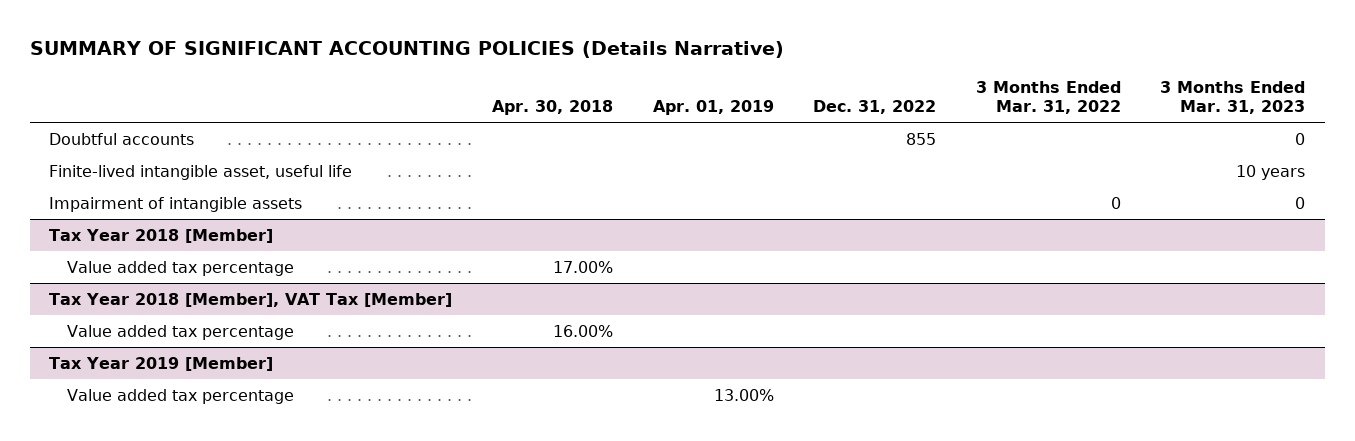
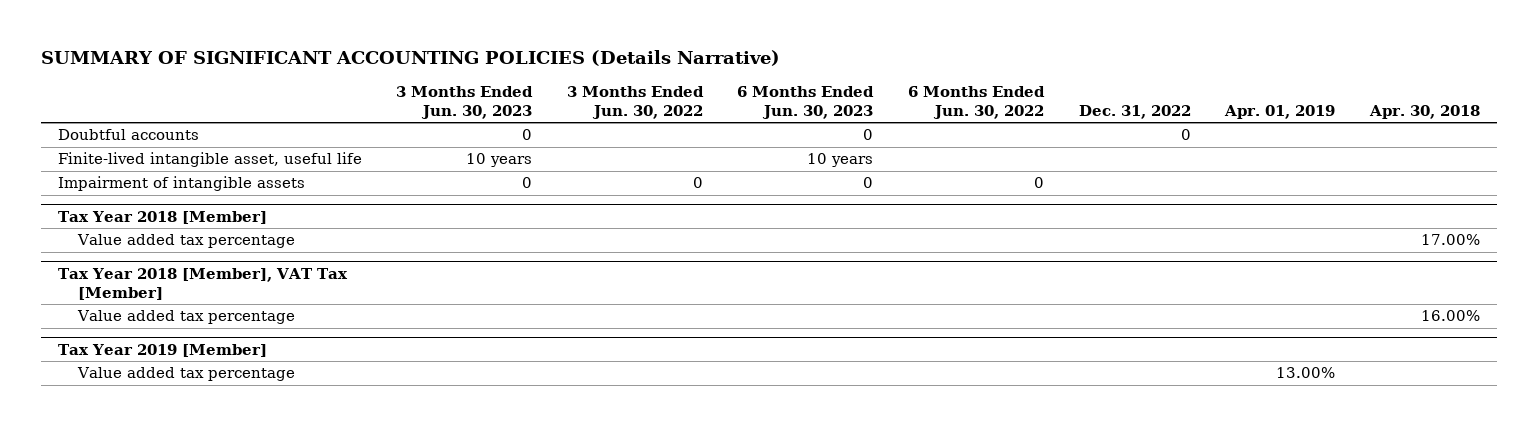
[975,80,1121,115] 3 Months Ended Mar. 31, 2022 -> none
[1160,80,1306,115] 3 Months Ended Mar. 31, 2023 -> none
none -> [396,85,534,119] 3 Months Ended Jun. 30, 2023
none -> [566,85,704,119] 3 Months Ended Jun. 30, 2022
none -> [737,85,875,119] 6 Months Ended Jun. 30, 2023
none -> [908,85,1046,119] 6 Months Ended Jun. 30, 2022
[906,132,937,145] 855 -> [1180,129,1191,141] 0

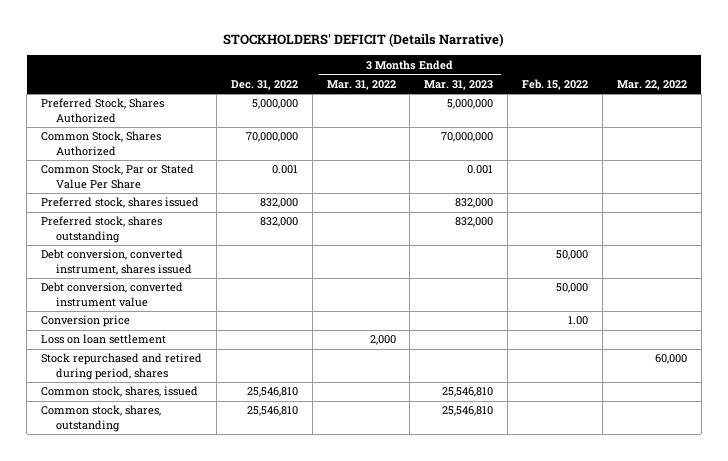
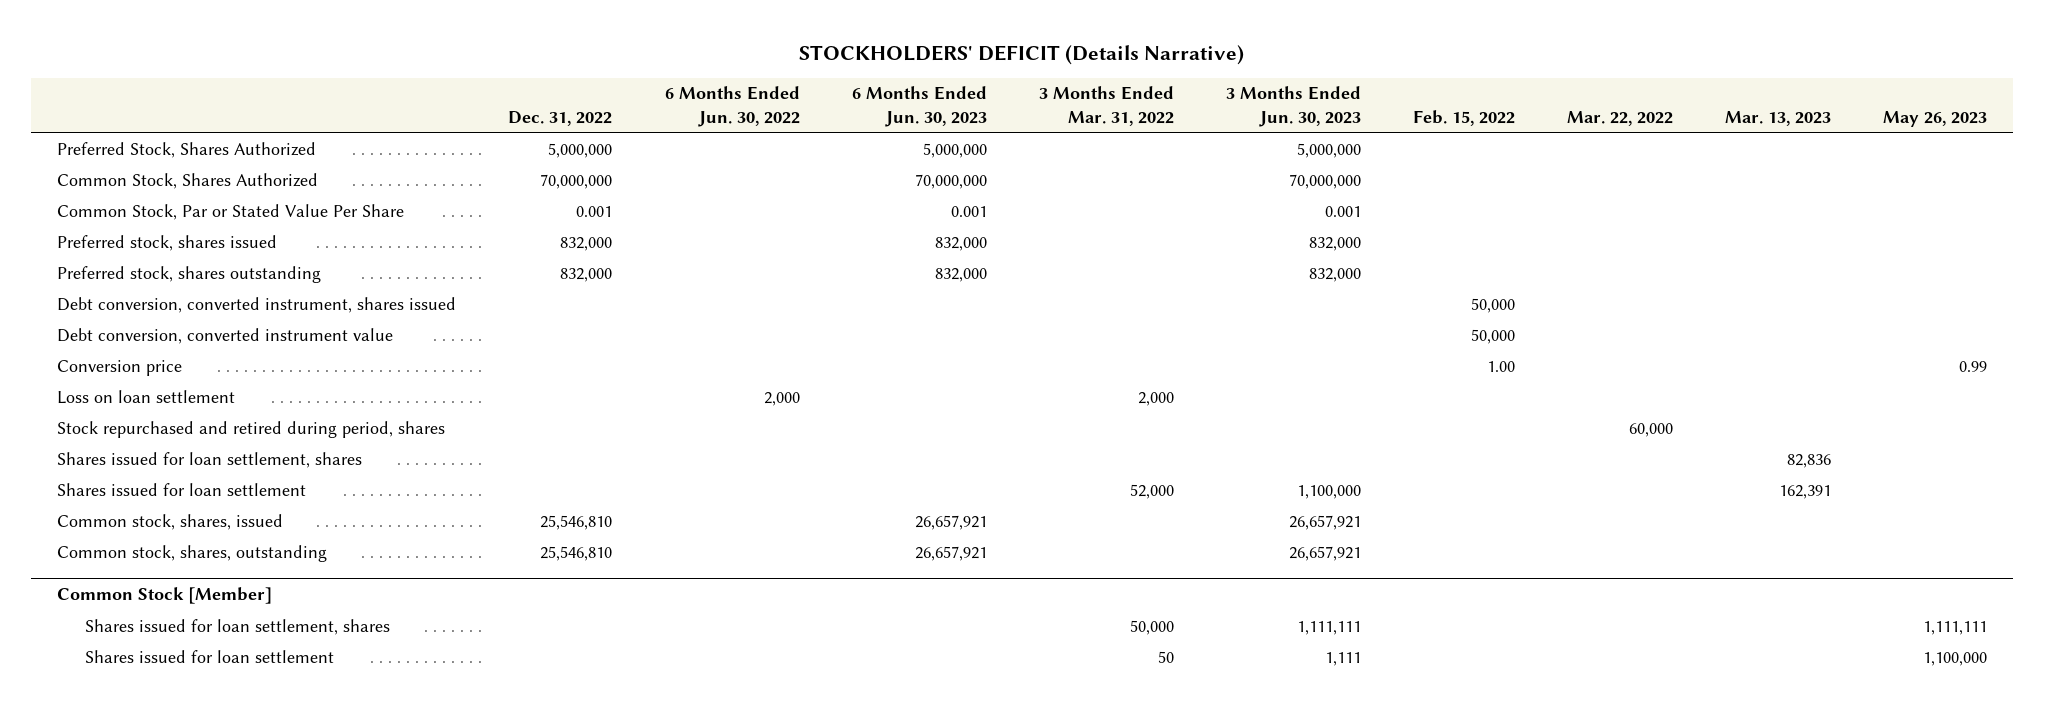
[424,79,494,90] Mar. 31, 2023 -> none
none -> [664,86,800,127] 6 Months Ended Jun. 30, 2022
none -> [851,86,987,127] 6 Months Ended Jun. 30, 2023
none -> [1225,86,1361,127] 3 Months Ended Jun. 30, 2023
none -> [1725,110,1832,126] Mar. 13, 2023
none -> [1883,110,1988,127] May 26, 2023
none -> [57,451,363,468] Shares issued for loan settlement, shares
none -> [57,482,307,496] Shares issued for loan settlement
none -> [57,587,273,605] Common Stock [Member]
none -> [84,618,390,635] Shares issued for loan settlement, shares
none -> [84,649,334,663] Shares issued for loan settlement

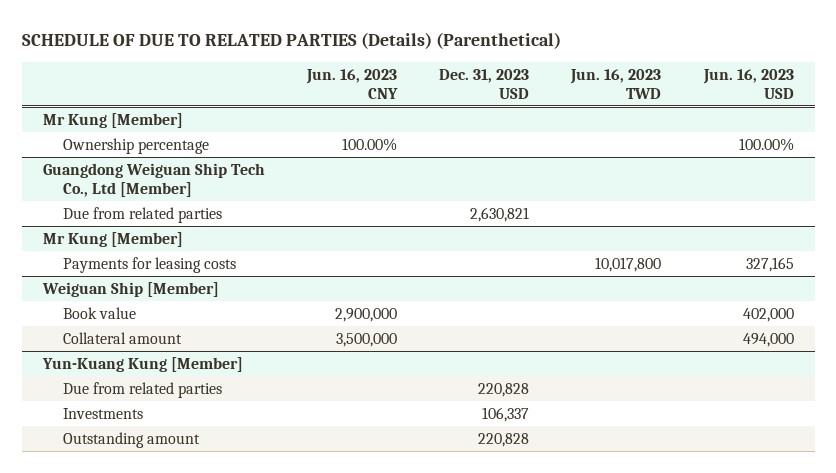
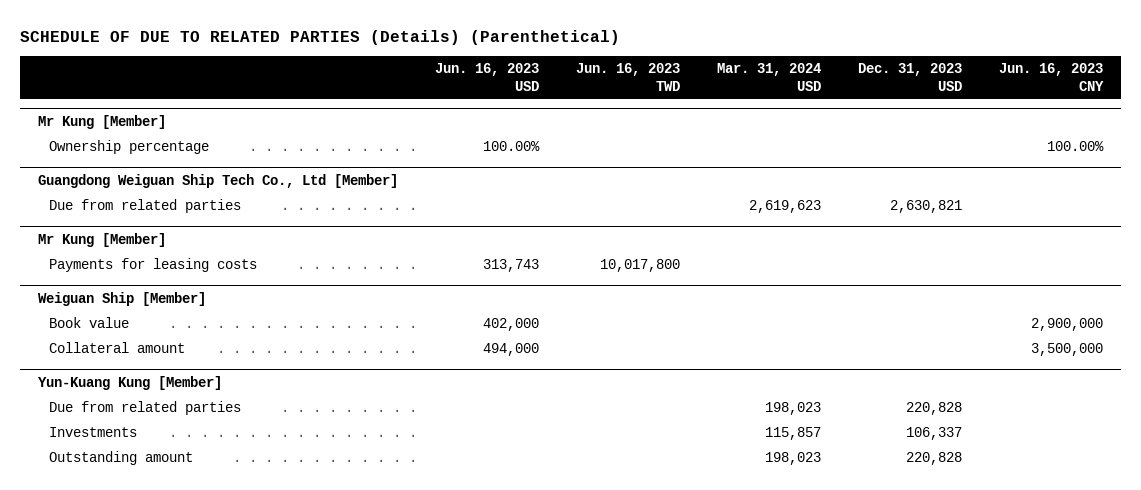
none -> [717,62,822,91] Mar. 31, 2024 USD
[745,256,794,272] 327,165 -> [483,259,540,273] 313,743

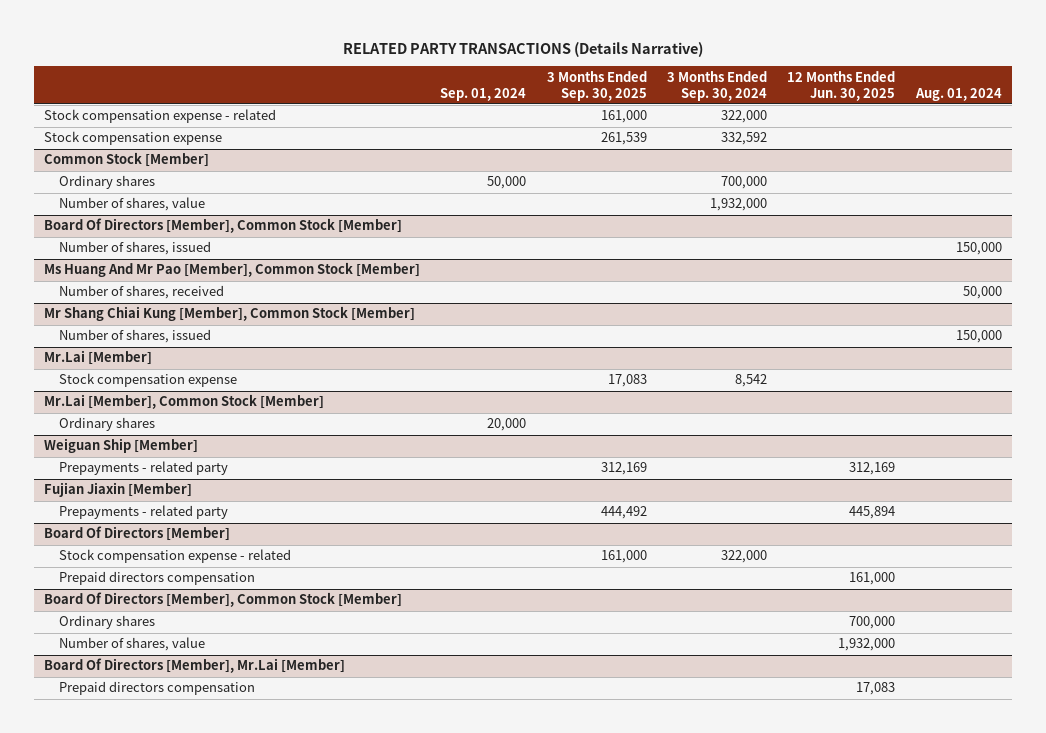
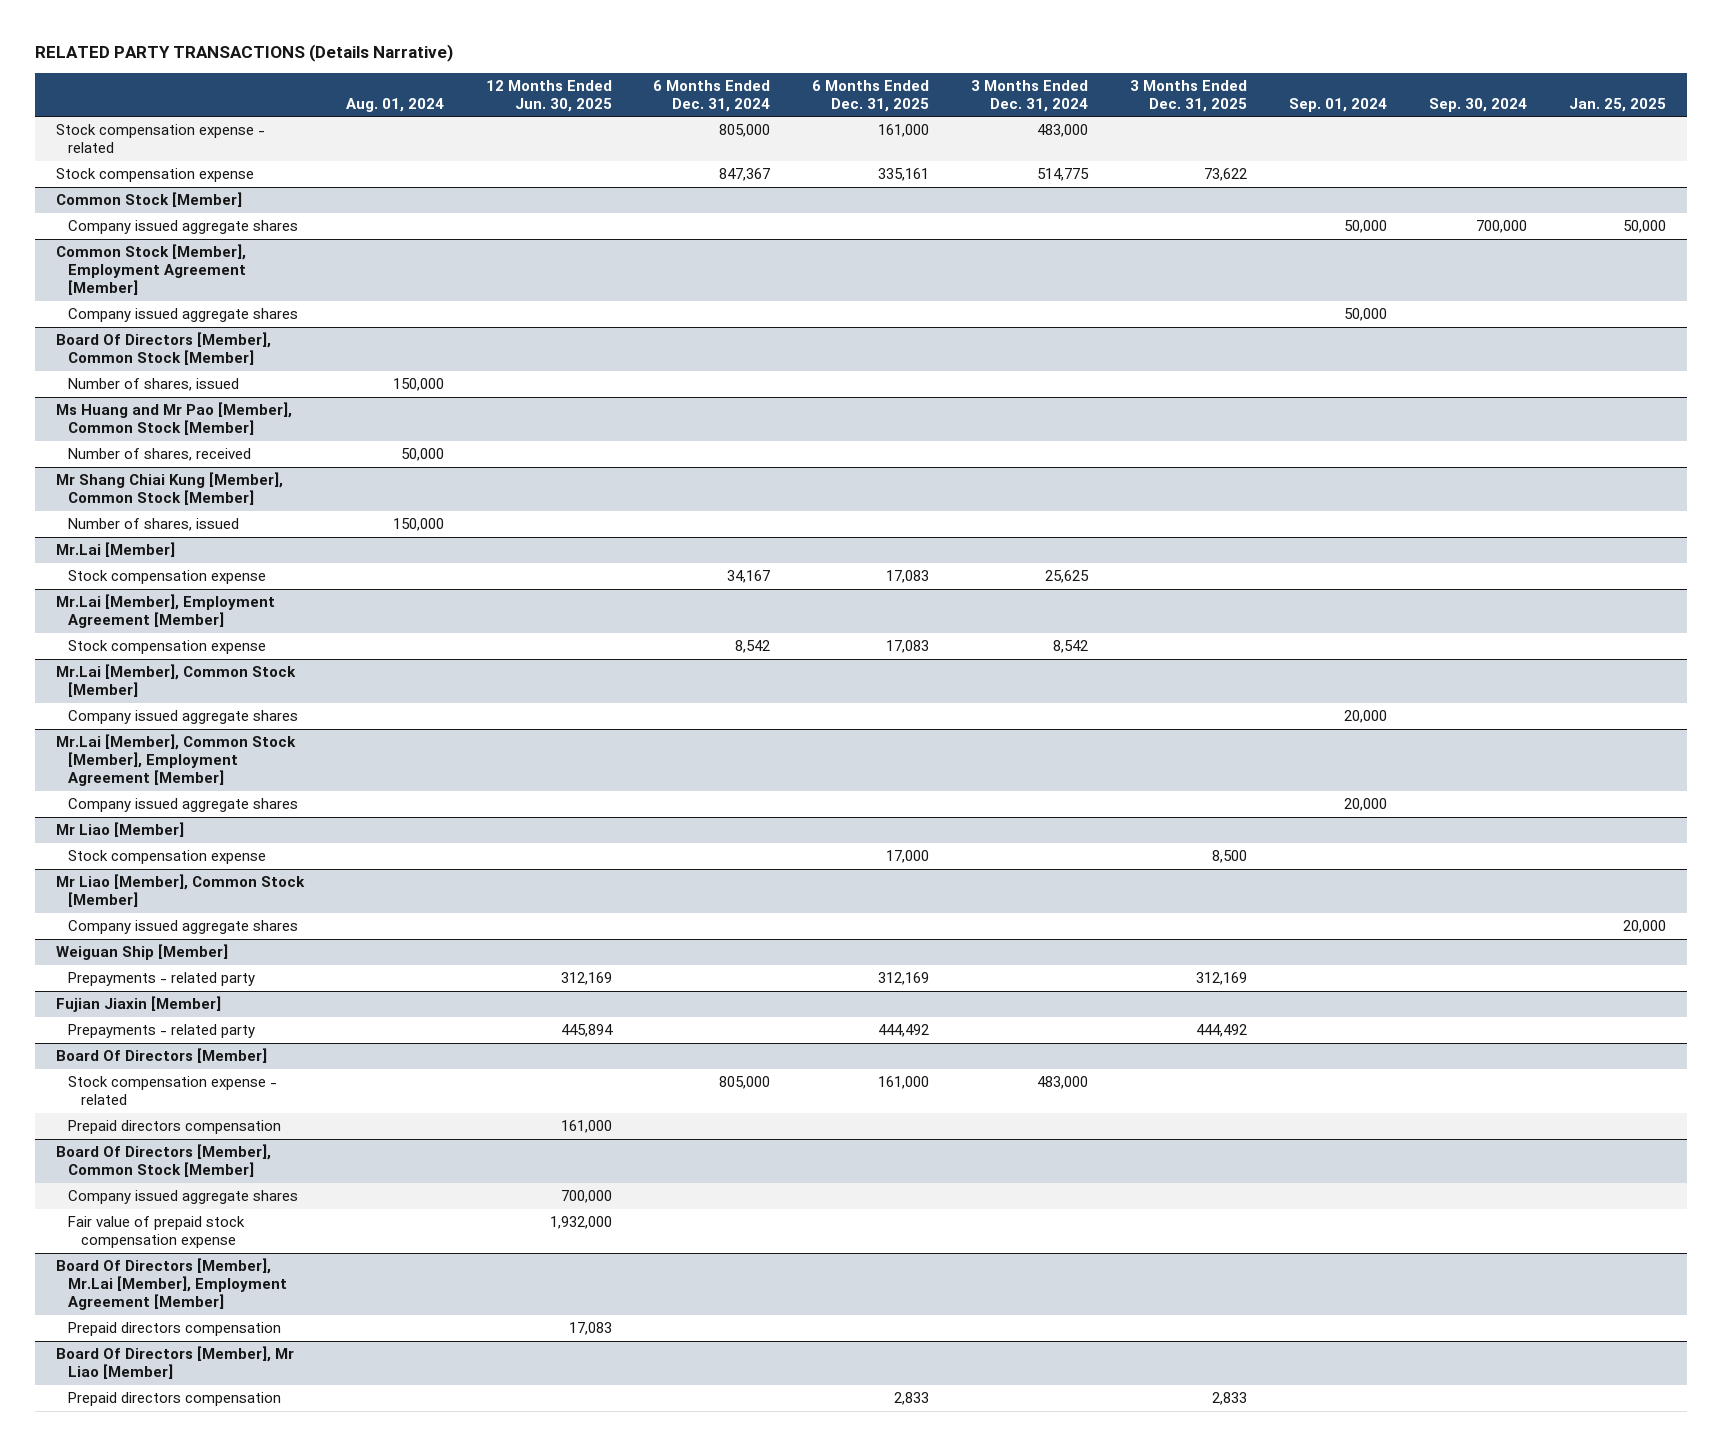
[546,70,647,101] 3 Months Ended Sep. 30, 2025 -> none
[667,70,768,101] 3 Months Ended Sep. 30, 2024 -> none
none -> [653,79,771,112] 6 Months Ended Dec. 31, 2024
none -> [812,79,930,112] 6 Months Ended Dec. 31, 2025
none -> [971,79,1089,112] 3 Months Ended Dec. 31, 2024
none -> [1130,79,1248,112] 3 Months Ended Dec. 31, 2025
none -> [1429,97,1528,112] Sep. 30, 2024
none -> [1569,97,1667,112] Jan. 25, 2025
[58,197,205,212] Number of shares, value -> none
[58,175,155,190] Ordinary shares -> [68,220,299,235] Company issued aggregate shares
none -> [55,244,247,296] Common Stock [Member], Employment Agreement [Member]
none -> [68,308,299,323] Company issued aggregate shares
[43,262,420,278] Ms Huang And Mr Pao [Member], Common Stock [Member] -> [55,402,292,436] Ms Huang and Mr Pao [Member], Common Stock [Member]
none -> [55,594,275,629] Mr.Lai [Member], Employment Agreement [Member]
none -> [68,640,267,655] Stock compensation expense
[58,417,155,432] Ordinary shares -> [68,710,299,725] Company issued aggregate shares
none -> [55,734,296,787] Mr.Lai [Member], Common Stock [Member], Employment Agreement [Member]
none -> [68,798,299,813] Company issued aggregate shares
none -> [55,822,184,838] Mr Liao [Member]
none -> [68,850,267,865] Stock compensation expense
none -> [55,874,305,908] Mr Liao [Member], Common Stock [Member]
none -> [68,920,299,935] Company issued aggregate shares
[58,615,155,630] Ordinary shares -> [68,1190,299,1205] Company issued aggregate shares
[58,637,205,652] Number of shares, value -> [68,1216,246,1249] Fair value of prepaid stock compensation expense
[43,658,345,674] Board Of Directors [Member], Mr.Lai [Member] -> [55,1258,288,1311] Board Of Directors [Member], Mr.Lai [Member], Employment Agreement [Member]
none -> [55,1346,294,1380] Board Of Directors [Member], Mr Liao [Member]
none -> [68,1392,282,1407] Prepaid directors compensation

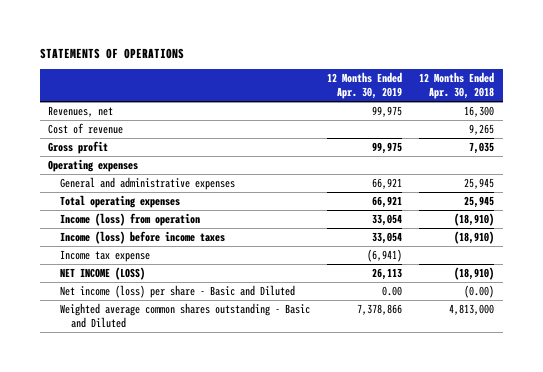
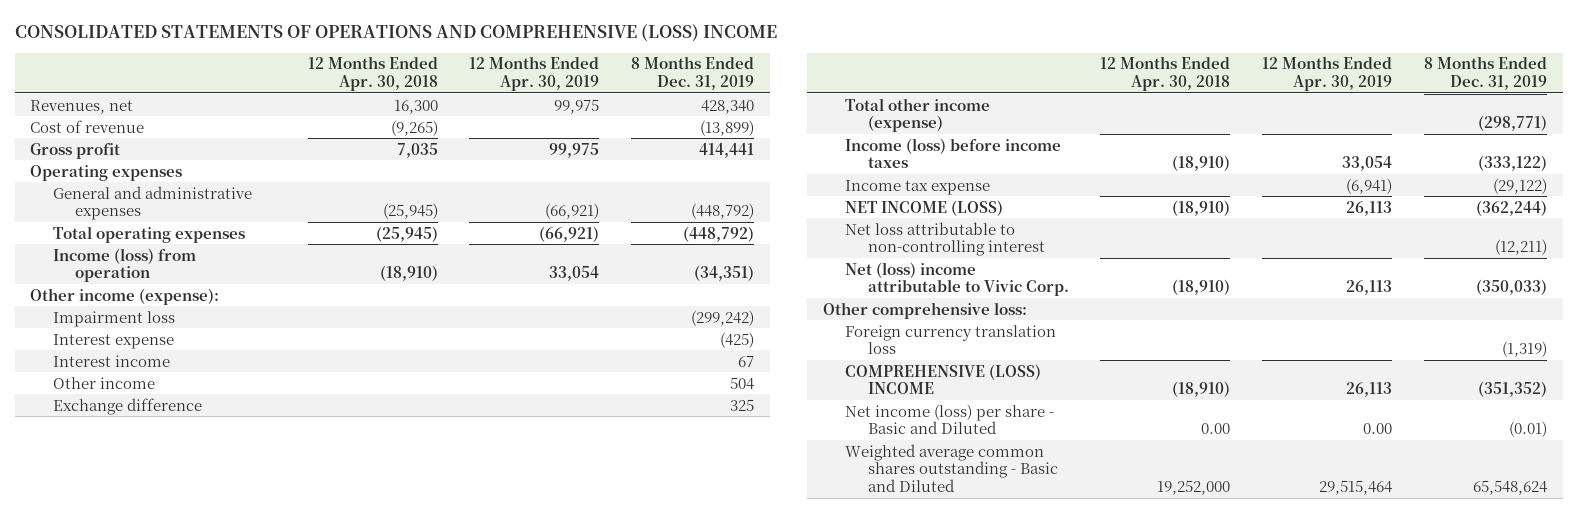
[39,47,184,59] STATEMENTS OF OPERATIONS -> [14,23,777,42] CONSOLIDATED STATEMENTS OF OPERATIONS AND COMPREHENSIVE (LOSS) INCOME
none -> [631,56,755,91] 8 Months Ended Dec. 31, 2019
[469,123,495,135] 9,265 -> [390,119,438,136] (9,265)
[371,177,402,189] 66,921 -> [545,203,600,220] (66,921)
[464,177,495,189] 25,945 -> [382,203,438,220] (25,945)
[371,195,402,208] 66,921 -> [539,225,600,242] (66,921)
[464,195,495,208] 25,945 -> [375,225,438,242] (25,945)
none -> [30,287,220,305] Other income (expense):
none -> [52,310,175,327] Impairment loss
none -> [52,333,174,349] Interest expense
none -> [52,354,170,367] Interest income
none -> [52,376,155,389] Other income
none -> [52,397,202,415] Exchange difference
none -> [845,97,991,133] Total other income (expense)
none -> [845,221,1045,257] Net loss attributable to non-controlling interest
none -> [845,261,1069,297] Net (loss) income attributable to Vivic Corp.
none -> [823,301,1028,319] Other comprehensive loss:
none -> [845,324,1057,355] Foreign currency translation loss
none -> [845,363,1042,395] COMPREHENSIVE (LOSS) INCOME
[464,284,495,298] (0.00) -> [1201,423,1231,435] 0.00
[356,303,402,315] 7,378,866 -> [1319,480,1393,496] 29,515,464
[449,303,495,315] 4,813,000 -> [1157,480,1231,496] 19,252,000

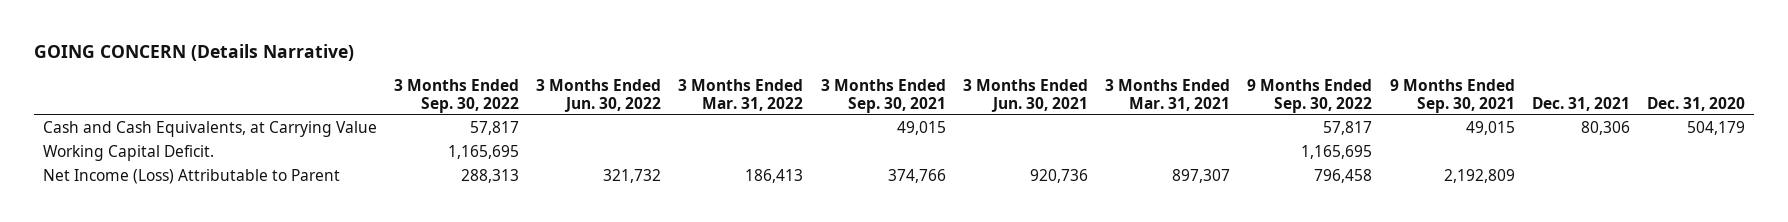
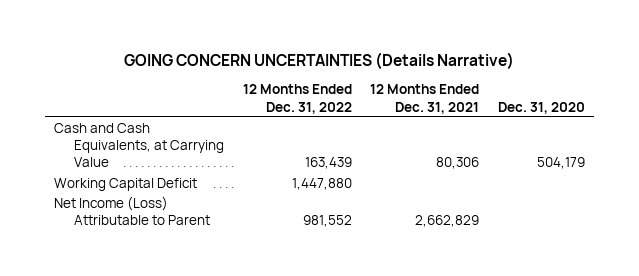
[33,43,354,61] GOING CONCERN (Details Narrative) -> [124,51,515,69] GOING CONCERN UNCERTAINTIES (Details Narrative)
[393,78,519,113] 3 Months Ended Sep. 30, 2022 -> none
[536,78,662,112] 3 Months Ended Jun. 30, 2022 -> none
[678,78,804,111] 3 Months Ended Mar. 31, 2022 -> none
[820,78,946,113] 3 Months Ended Sep. 30, 2021 -> none
[962,78,1088,112] 3 Months Ended Jun. 30, 2021 -> none
[1105,78,1231,111] 3 Months Ended Mar. 31, 2021 -> none
[1247,78,1373,113] 9 Months Ended Sep. 30, 2022 -> none
[1389,78,1515,113] 9 Months Ended Sep. 30, 2021 -> none
[1531,96,1630,111] Dec. 31, 2021 -> none
none -> [242,84,352,114] 12 Months Ended Dec. 31, 2022
none -> [370,84,480,114] 12 Months Ended Dec. 31, 2021
[42,145,214,162] Working Capital Deficit. -> [53,178,197,192] Working Capital Deficit

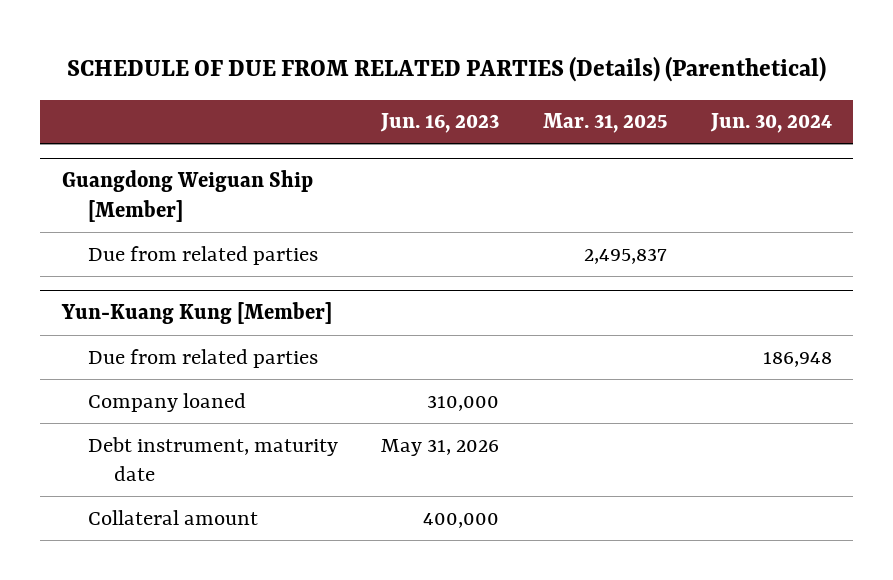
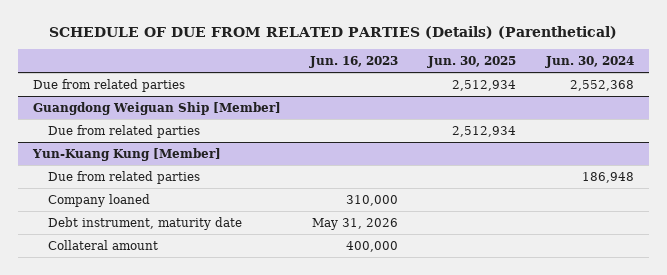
[543,113,668,134] Mar. 31, 2025 -> none
none -> [427,56,517,69] Jun. 30, 2025
none -> [32,79,185,93] Due from related parties

